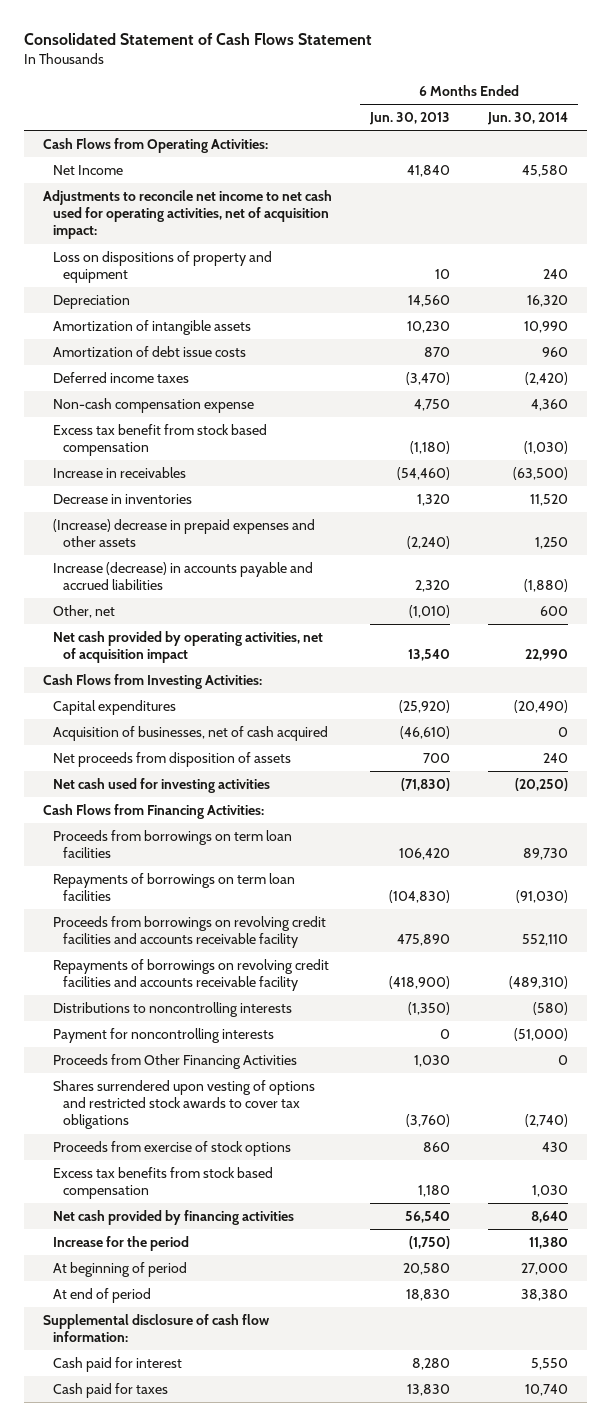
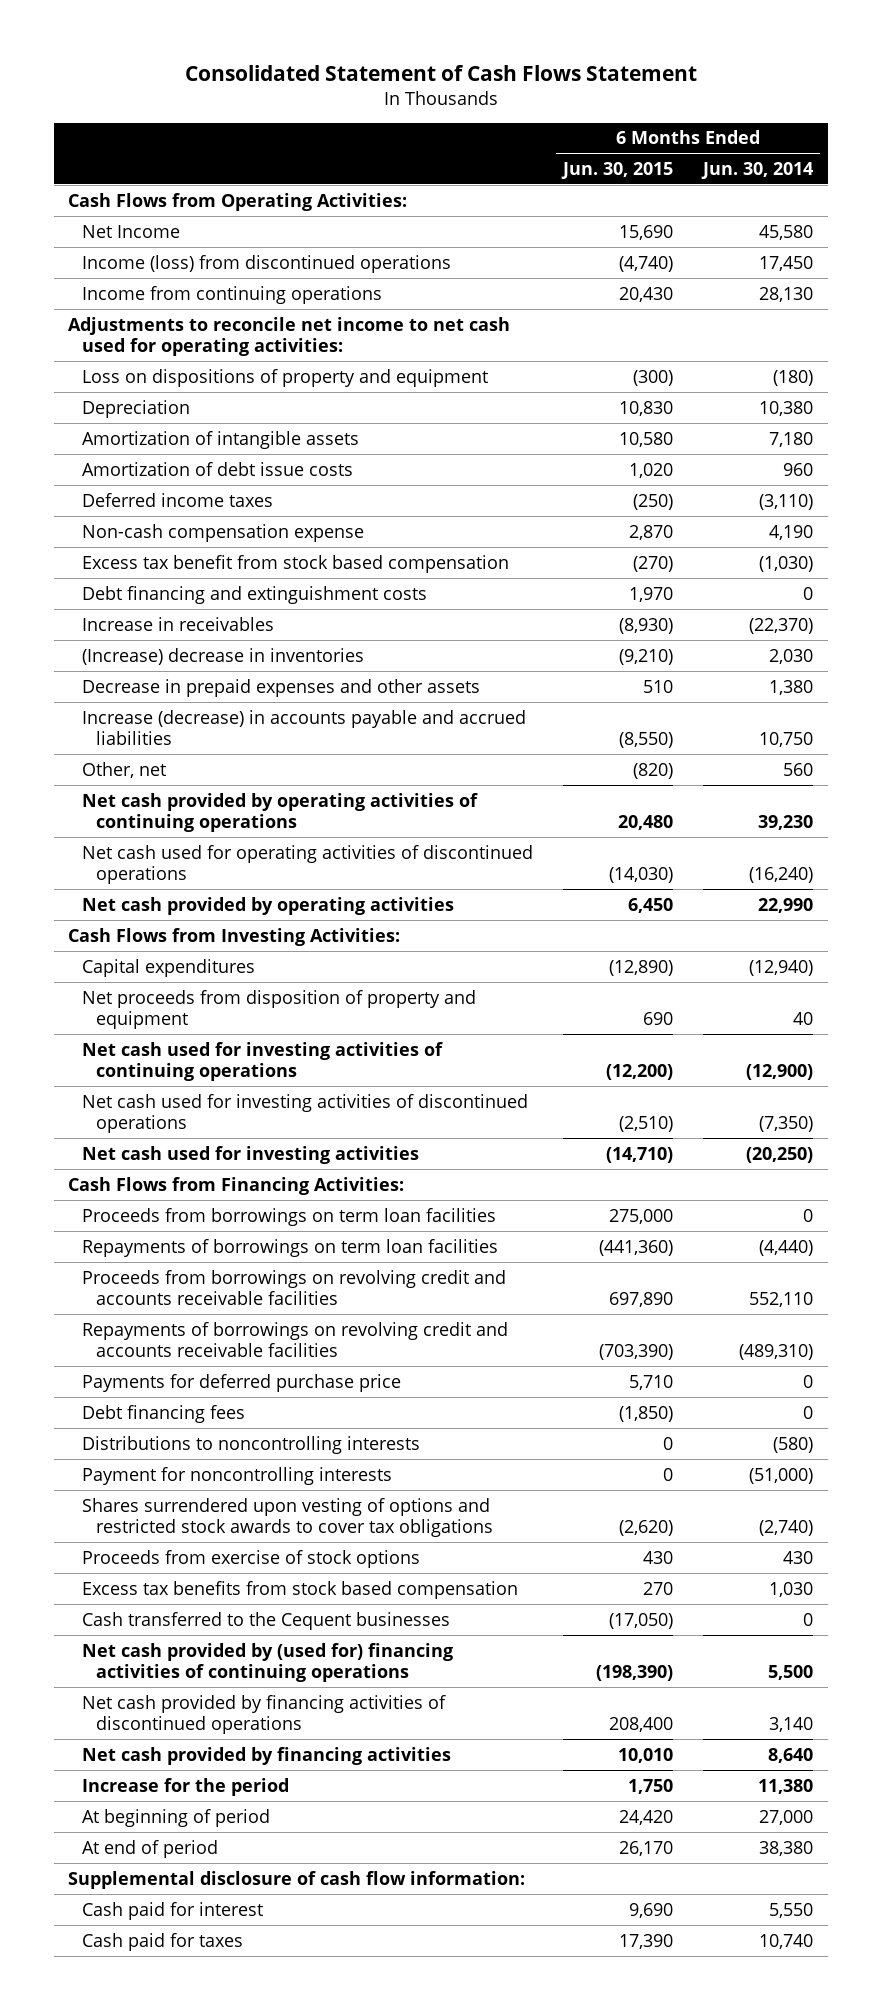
[368,112,450,126] Jun. 30, 2013 -> none
none -> [561,161,674,179] Jun. 30, 2015
none -> [82,254,452,273] Income (loss) from discontinued operations
none -> [82,285,383,304] Income from continuing operations
[42,189,332,240] Adjustments to reconcile net income to net cash used for operating activities, net of acquisition impact: -> [68,316,511,357] Adjustments to reconcile net income to net cash used for operating activities:
[543,269,569,280] 240 -> [772,369,813,386] (180)
[527,294,569,307] 16,320 -> [758,400,813,416] 10,380
[524,320,569,333] 10,990 -> [768,431,813,447] 7,180
[525,371,569,385] (2,420) -> [758,493,813,510] (3,110)
[531,398,569,411] 4,360 -> [768,524,813,540] 4,190
none -> [82,585,428,604] Debt financing and extinguishment costs
[513,466,569,480] (63,500) -> [748,617,813,634] (22,370)
[53,493,193,504] Decrease in inventories -> [82,647,365,665] (Increase) decrease in inventories
[530,493,569,506] 11,520 -> [768,648,813,664] 2,030
[53,518,316,548] (Increase) decrease in prepaid expenses and other assets -> [82,678,481,697] Decrease in prepaid expenses and other assets
[535,537,569,550] 1,250 -> [768,679,813,695] 1,380
[524,579,569,593] (1,880) -> [758,732,813,748] 10,750
[540,605,569,616] 600 -> [782,762,813,776] 560
none -> [82,792,479,833] Net cash provided by operating activities of continuing operations
none -> [82,844,534,885] Net cash used for operating activities of discontinued operations
[53,630,324,664] Net cash provided by operating activities, net of acquisition impact -> [82,896,455,915] Net cash provided by operating activities
[53,725,329,741] Acquisition of businesses, net of cash acquired -> none
[514,699,569,713] (20,490) -> [748,959,813,976] (12,940)
[53,751,292,767] Net proceeds from disposition of assets -> [82,989,477,1030] Net proceeds from disposition of property and equipment
[543,752,569,763] 240 -> [792,1012,813,1026] 40
none -> [82,1041,444,1082] Net cash used for investing activities of continuing operations
none -> [82,1093,529,1134] Net cash used for investing activities of discontinued operations
[523,848,569,861] 89,730 -> [802,1208,813,1222] 0
[516,890,569,904] (91,030) -> [758,1239,813,1256] (4,440)
[53,915,327,949] Proceeds from borrowings on revolving credit facilities and accounts receivable facility -> [82,1269,507,1306] Proceeds from borrowings on revolving credit and accounts receivable facilities
[53,958,330,992] Repayments of borrowings on revolving credit facilities and accounts receivable facility -> [82,1321,509,1358] Repayments of borrowings on revolving credit and accounts receivable facilities
none -> [82,1373,402,1392] Payments for deferred purchase price
none -> [82,1404,246,1423] Debt financing fees
[53,1053,298,1069] Proceeds from Other Financing Activities -> none
none -> [82,1611,451,1630] Cash transferred to the Cequent businesses
none -> [82,1642,454,1683] Net cash provided by (used for) financing activities of continuing operations
none -> [82,1694,447,1735] Net cash provided by financing activities of discontinued operations

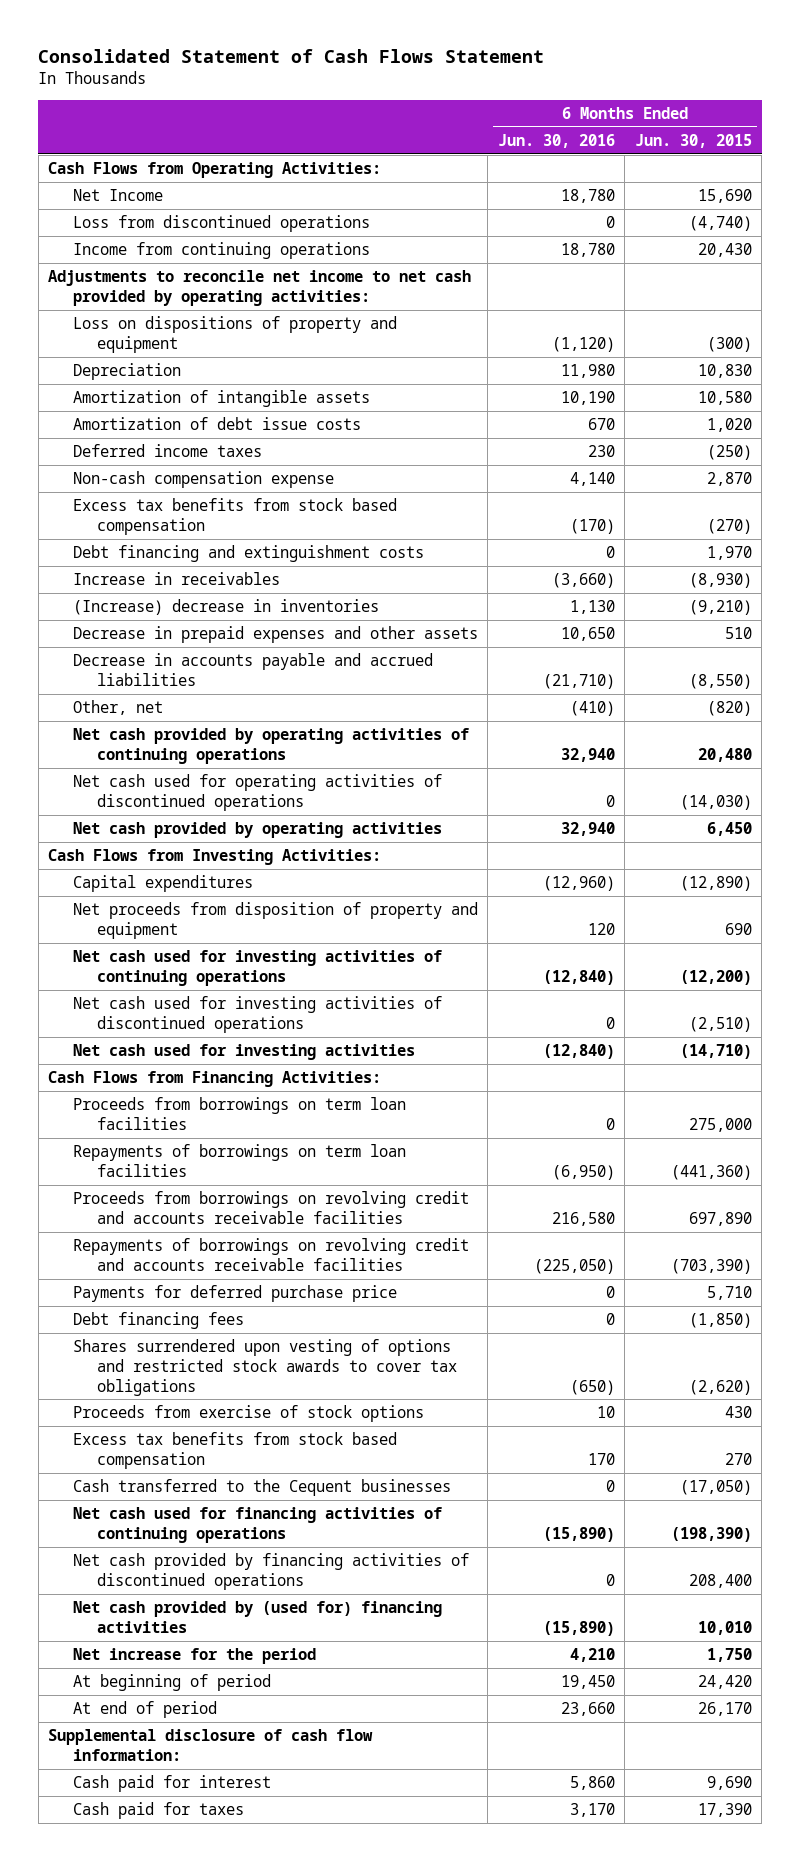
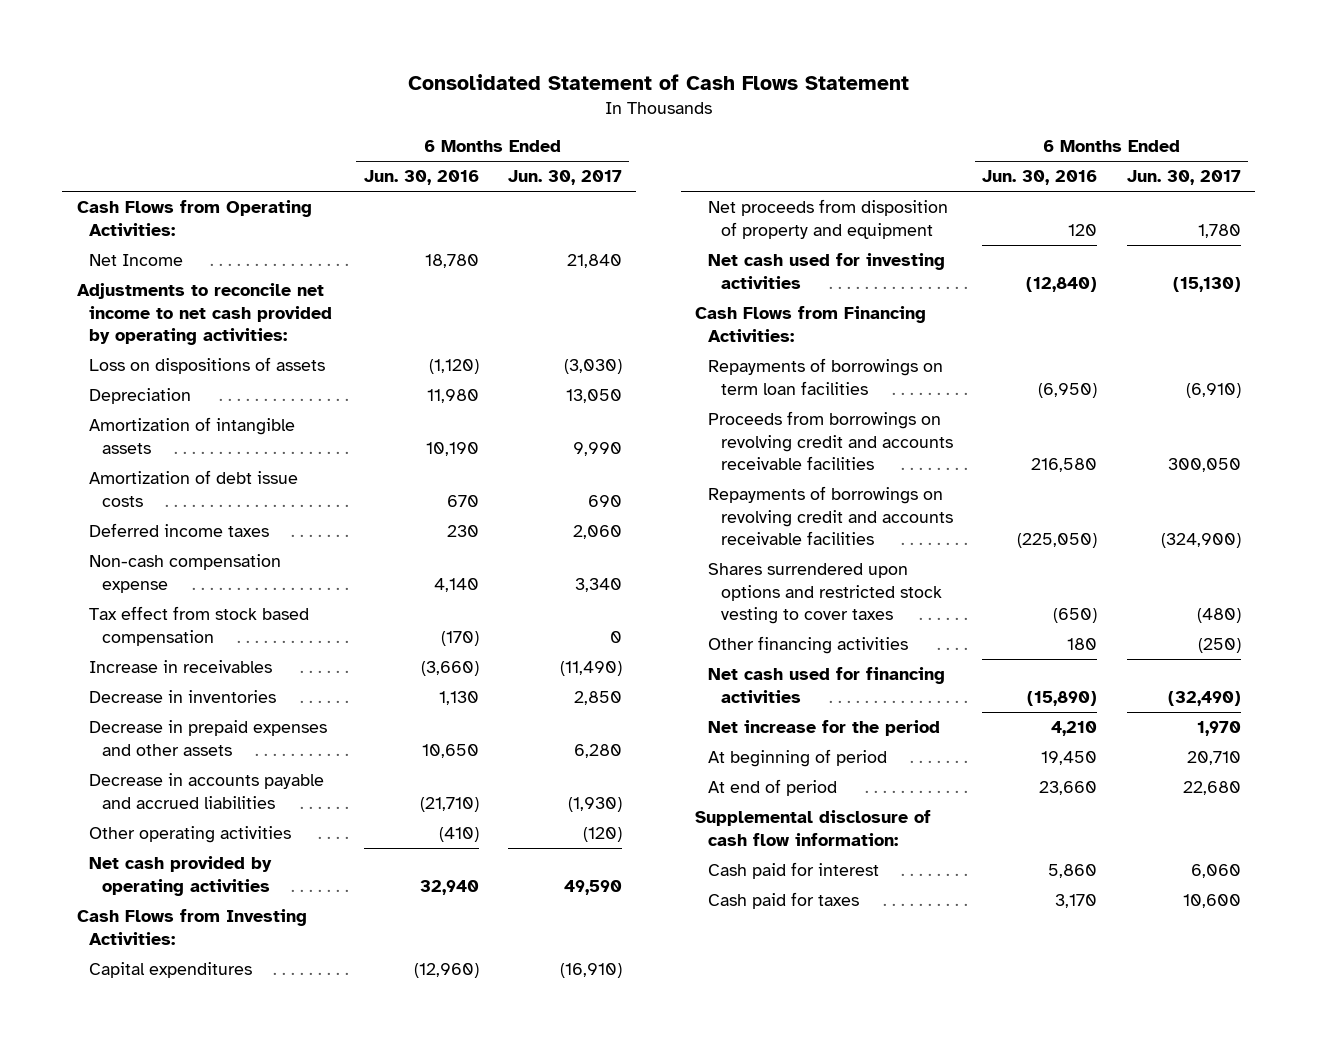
[634,134,752,149] Jun. 30, 2015 -> none
none -> [507,170,622,186] Jun. 30, 2017
[72,215,370,233] Loss from discontinued operations -> none
[72,242,370,260] Income from continuing operations -> none
[72,316,397,353] Loss on dispositions of property and equipment -> [89,357,326,375] Loss on dispositions of assets
[72,545,424,563] Debt financing and extinguishment costs -> none
[72,498,397,535] Excess tax benefits from stock based compensation -> [89,606,310,646] Tax effect from stock based compensation
[72,599,379,616] (Increase) decrease in inventories -> [89,690,277,704] Decrease in inventories
[72,700,163,716] Other, net -> none
[72,728,469,764] Net cash provided by operating activities of continuing operations -> none
[72,774,442,811] Net cash used for operating activities of discontinued operations -> none
none -> [89,826,292,844] Other operating activities
[72,950,442,986] Net cash used for investing activities of continuing operations -> none
[72,996,442,1033] Net cash used for investing activities of discontinued operations -> none
[72,1097,406,1130] Proceeds from borrowings on term loan facilities -> none
[72,1285,397,1303] Payments for deferred purchase price -> none
[72,1312,244,1330] Debt financing fees -> none
[72,1405,424,1423] Proceeds from exercise of stock options -> none
[72,1432,397,1469] Excess tax benefits from stock based compensation -> none
[72,1479,451,1497] Cash transferred to the Cequent businesses -> none
[72,1507,442,1543] Net cash used for financing activities of continuing operations -> none
[72,1553,469,1590] Net cash provided by financing activities of discontinued operations -> none
[72,1339,457,1396] Shares surrendered upon vesting of options and restricted stock awards to cover tax obligations -> [708,563,943,625] Shares surrendered upon options and restricted stock vesting to cover taxes
none -> [708,636,909,655] Other financing activities
[72,1601,442,1633] Net cash provided by (used for) financing activities -> [708,667,946,703] Net cash used for financing activities

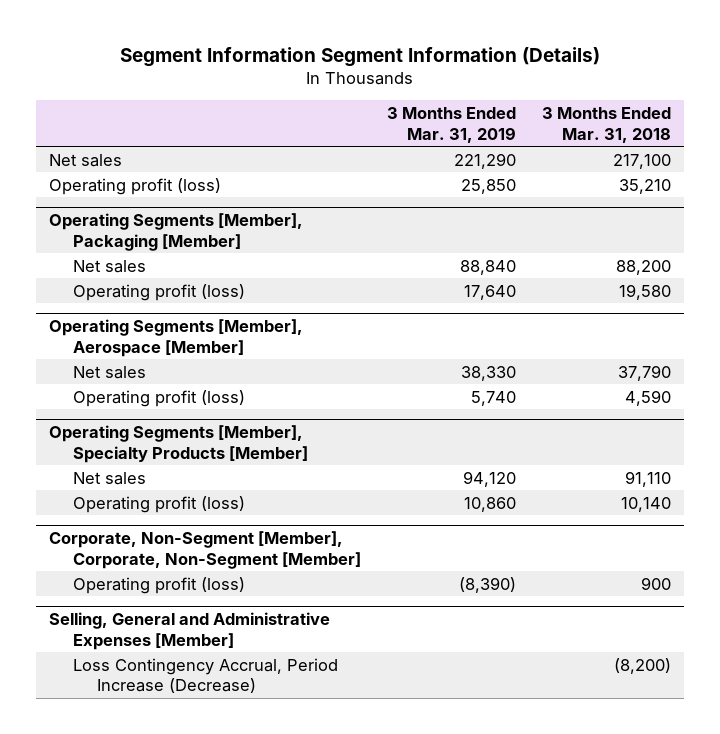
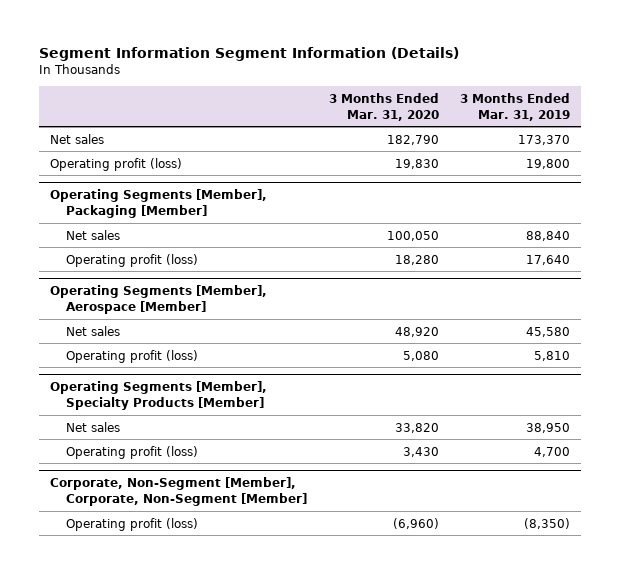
[541,106,671,143] 3 Months Ended Mar. 31, 2018 -> none
none -> [328,93,439,121] 3 Months Ended Mar. 31, 2020
[453,152,516,169] 221,290 -> [517,134,570,145] 173,370
[460,178,516,194] 25,850 -> [525,158,570,169] 19,800
[460,365,516,381] 38,330 -> [525,326,570,337] 45,580
[470,390,516,406] 5,740 -> [533,350,570,361] 5,810
[462,470,516,487] 94,120 -> [525,422,570,433] 38,950
[463,496,516,512] 10,860 -> [533,446,570,457] 4,700
[49,611,331,650] Selling, General and Administrative Expenses [Member] -> none
[72,657,338,694] Loss Contingency Accrual, Period Increase (Decrease) -> none
[458,576,516,593] (8,390) -> [523,517,570,529] (8,350)

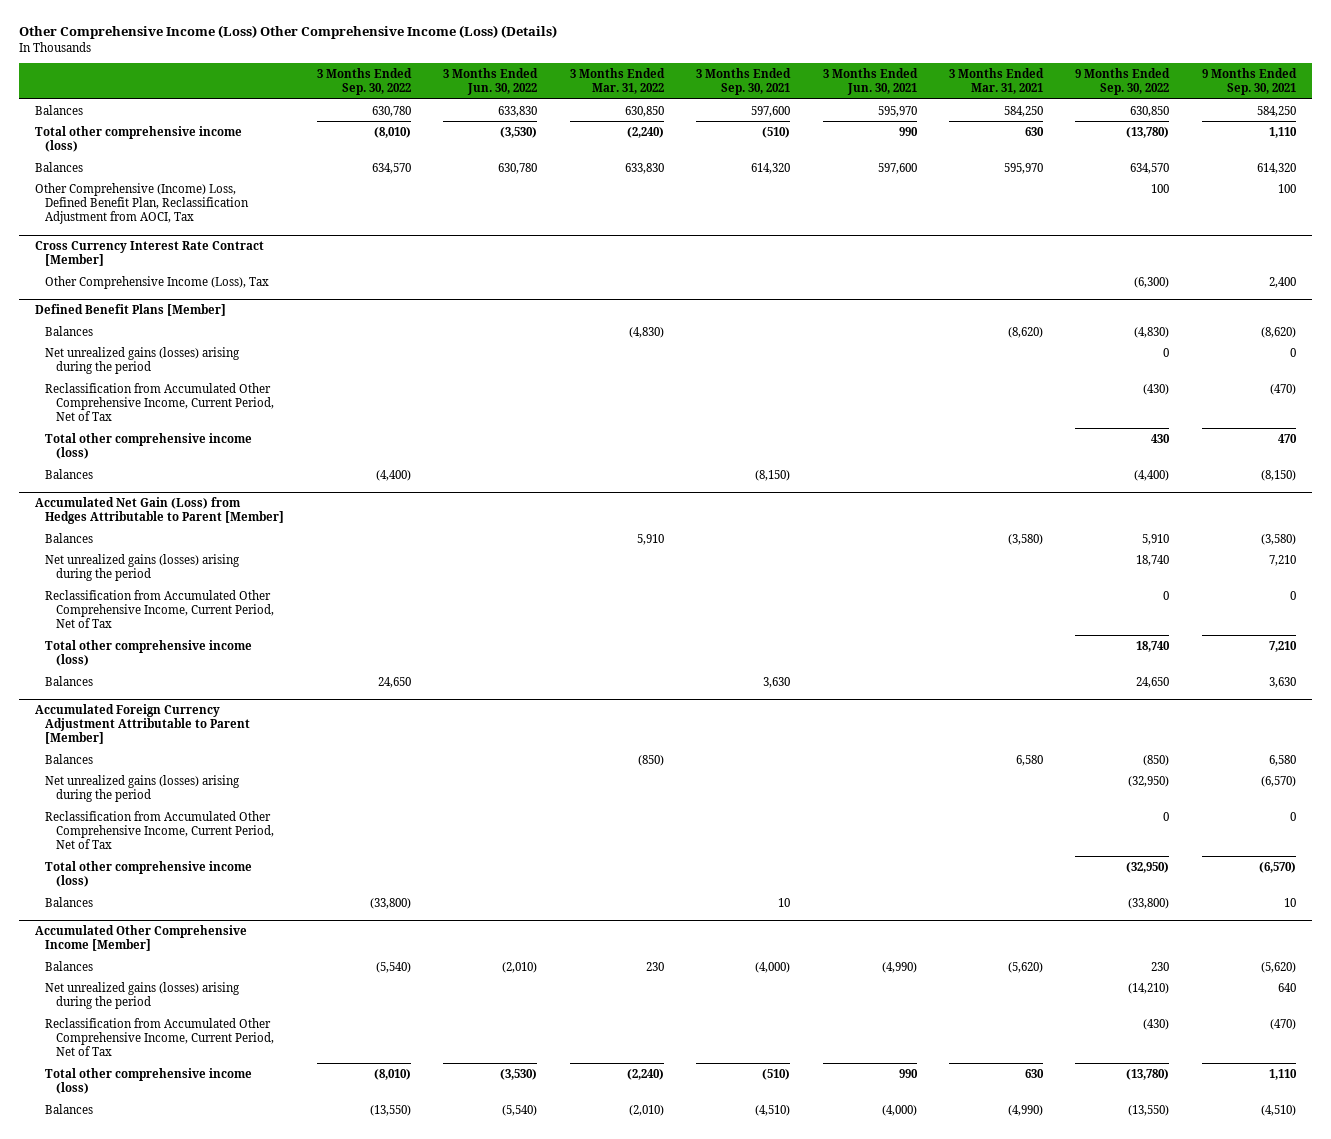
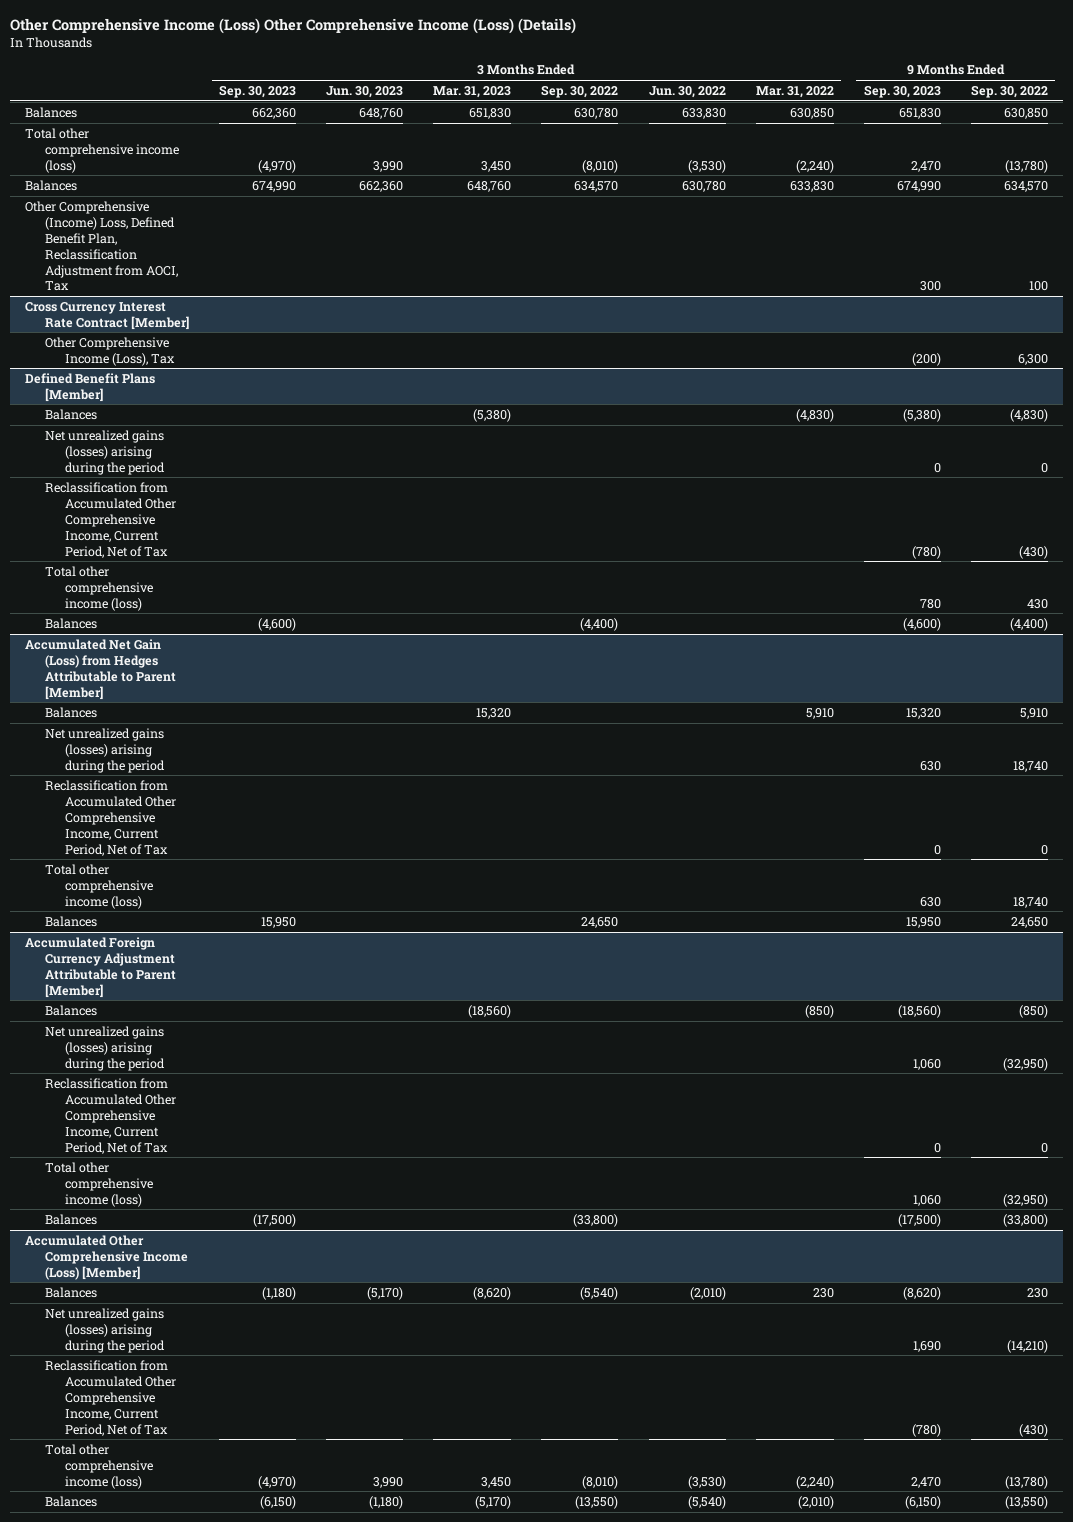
[696,68,792,96] 3 Months Ended Sep. 30, 2021 -> none
[822,68,918,96] 3 Months Ended Jun. 30, 2021 -> none
[948,68,1044,95] 3 Months Ended Mar. 31, 2021 -> none
[1201,68,1297,96] 9 Months Ended Sep. 30, 2021 -> none
none -> [219,84,297,98] Sep. 30, 2023
none -> [326,85,404,98] Jun. 30, 2023
none -> [433,85,512,98] Mar. 31, 2023
none -> [863,84,941,98] Sep. 30, 2023
[1134,276,1170,288] (6,300) -> [1017,353,1048,365] 6,300
[34,924,247,952] Accumulated Other Comprehensive Income [Member] -> [25,1234,189,1280] Accumulated Other Comprehensive Income (Loss) [Member]

